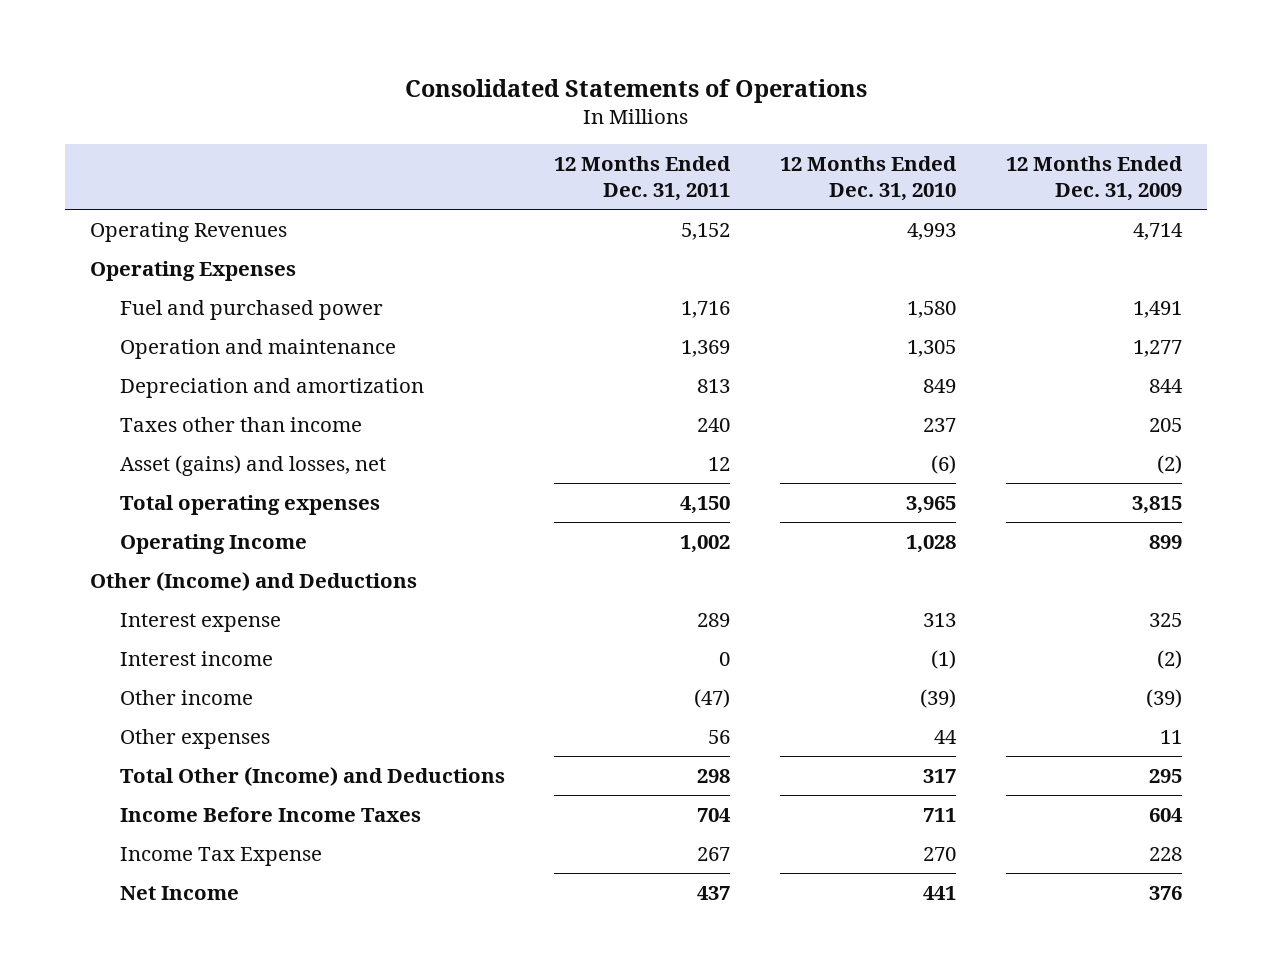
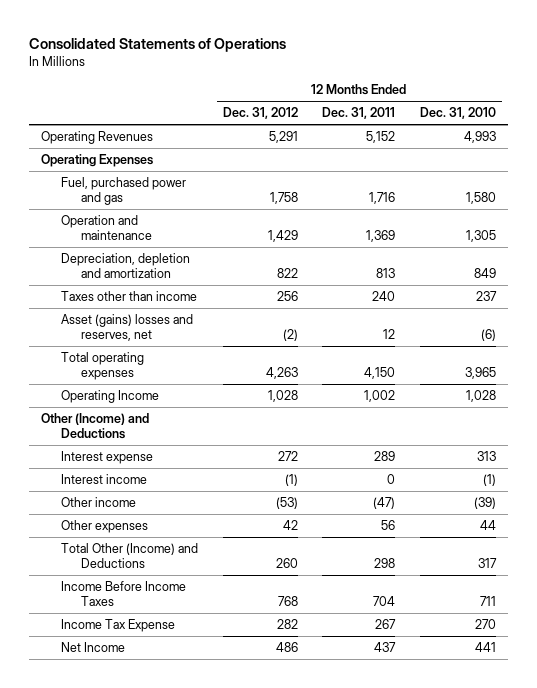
[1005,156,1183,201] 12 Months Ended Dec. 31, 2009 -> none
none -> [222,107,298,120] Dec. 31, 2012
[119,299,383,320] Fuel and purchased power -> [61,177,187,205] Fuel, purchased power and gas
[119,377,424,398] Depreciation and amortization -> [61,253,191,278] Depreciation, depletion and amortization
[119,454,386,476] Asset (gains) and losses, net -> [61,314,194,341] Asset (gains) losses and reserves, net

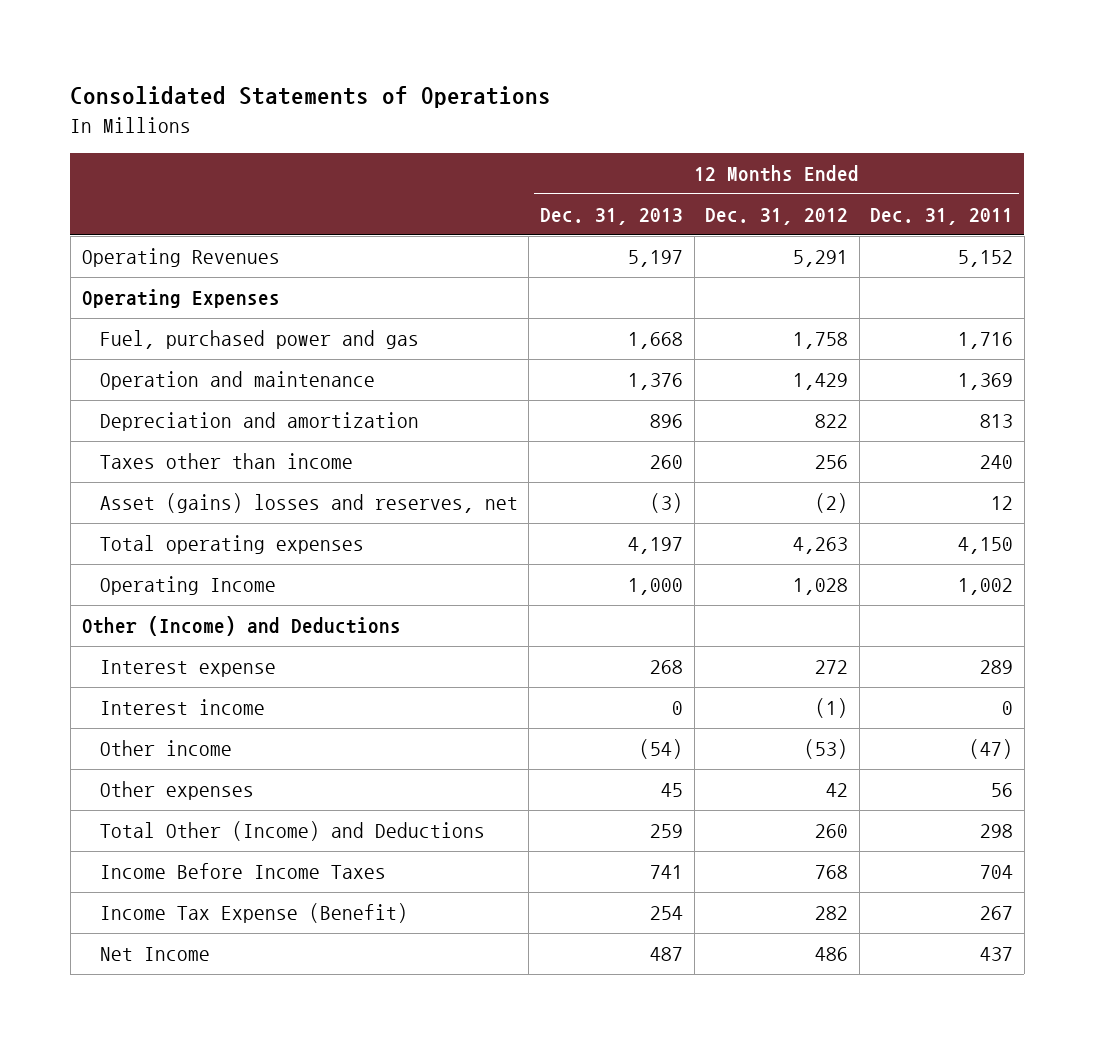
[419,107,496,120] Dec. 31, 2010 -> none
none -> [539,208,683,226] Dec. 31, 2013
[61,253,191,278] Depreciation, depletion and amortization -> [99,412,419,432] Depreciation and amortization
[61,619,176,633] Income Tax Expense -> [99,903,408,924] Income Tax Expense (Benefit)

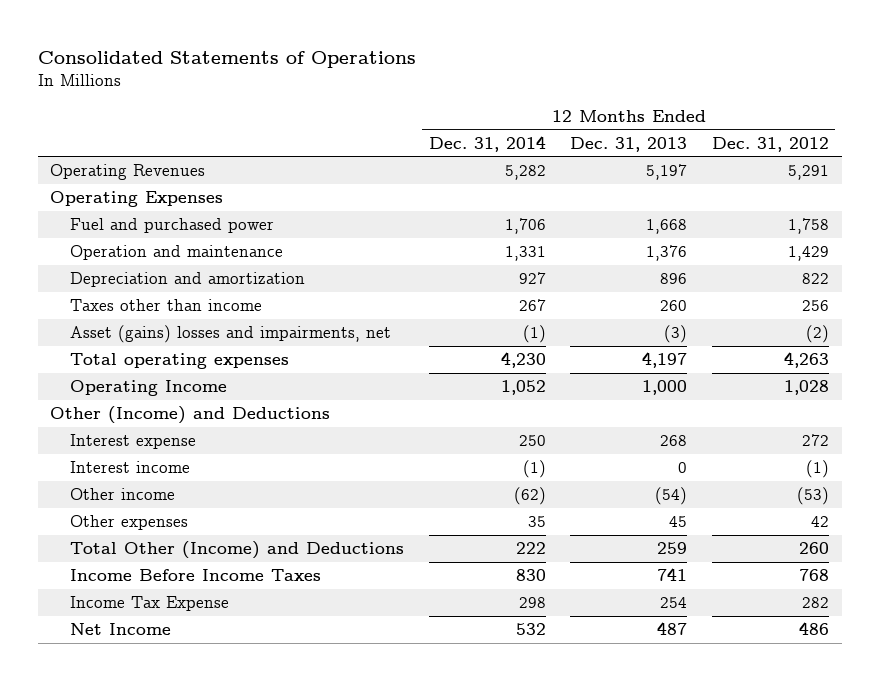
[870,208,1014,226] Dec. 31, 2011 -> none
none -> [428,135,546,152] Dec. 31, 2014
[99,330,419,350] Fuel, purchased power and gas -> [69,218,274,234] Fuel and purchased power
[99,493,518,514] Asset (gains) losses and reserves, net -> [69,325,391,344] Asset (gains) losses and impairments, net
[99,903,408,924] Income Tax Expense (Benefit) -> [69,596,229,612] Income Tax Expense

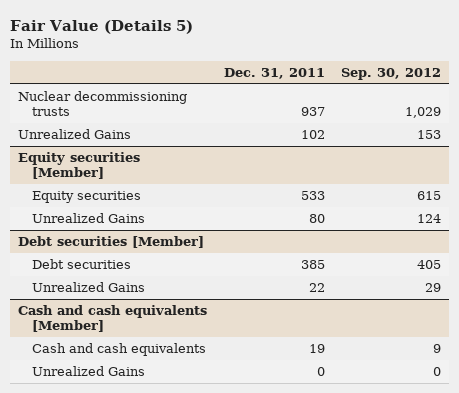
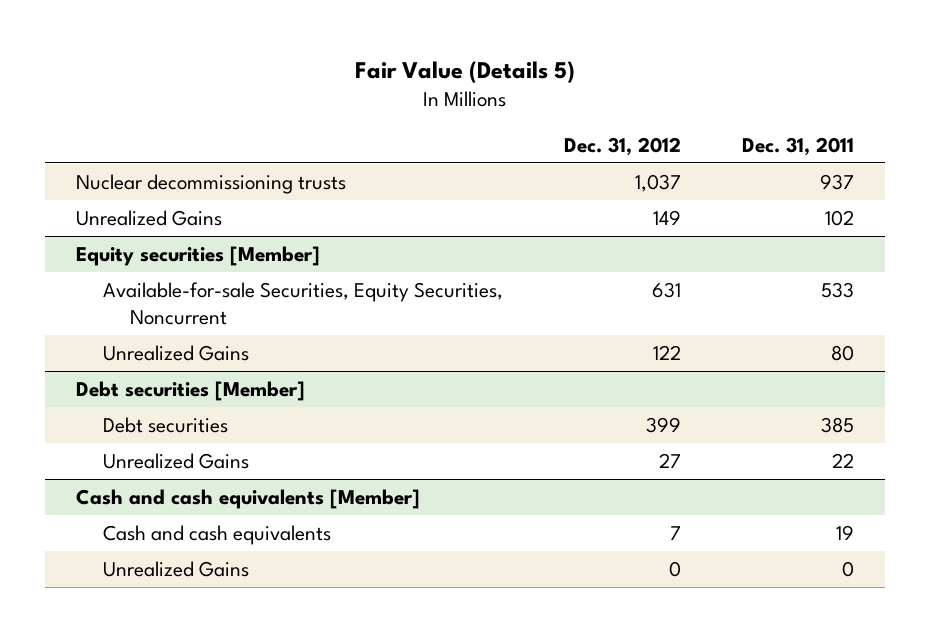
[340,68,441,81] Sep. 30, 2012 -> none
none -> [564,136,682,156] Dec. 31, 2012
[32,191,142,204] Equity securities -> [103,281,504,325] Available-for-sale Securities, Equity Securities, Noncurrent

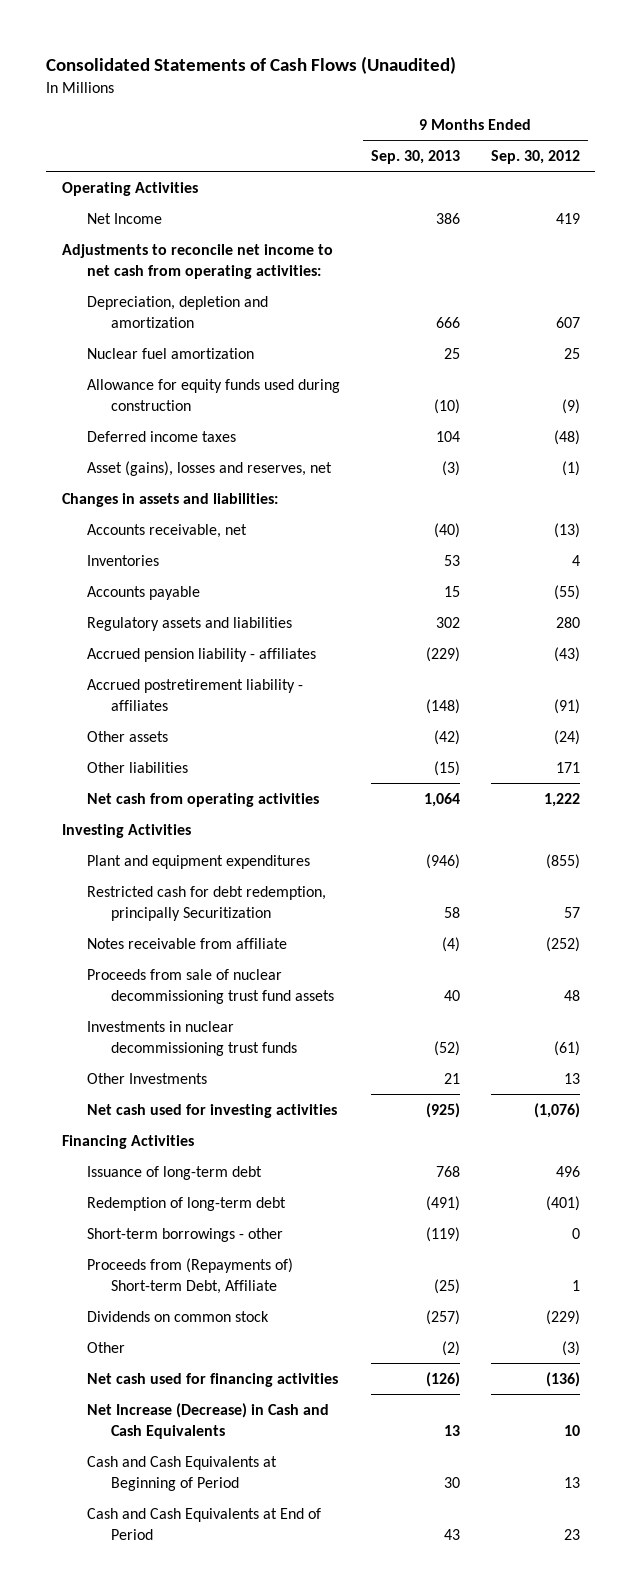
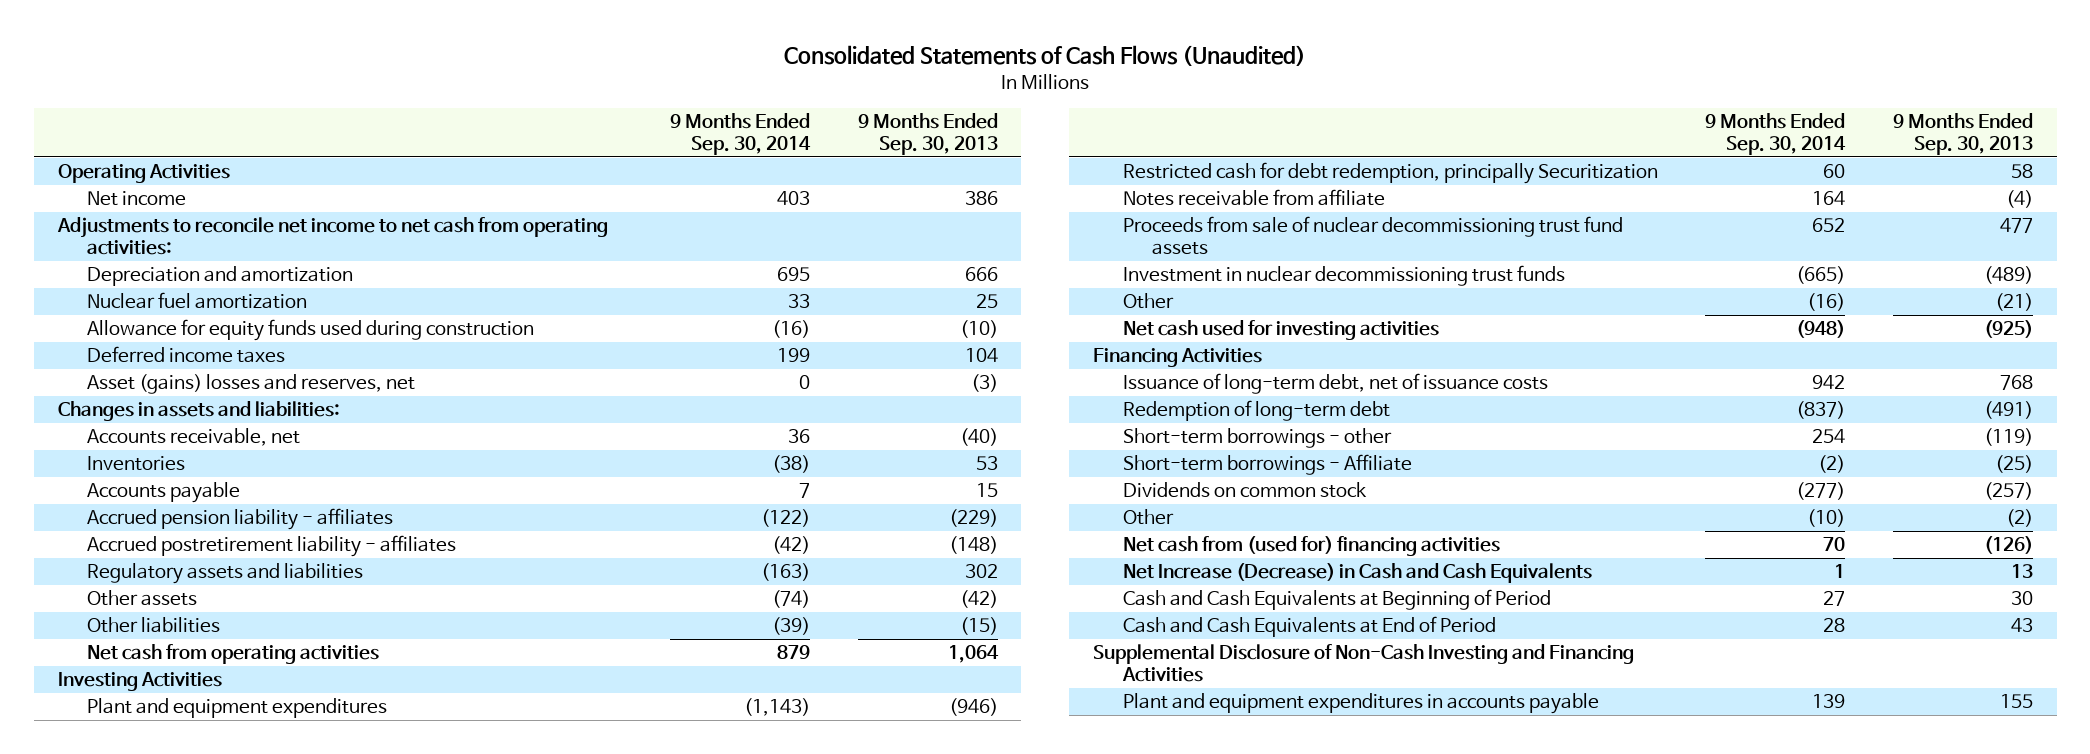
[490,150,580,165] Sep. 30, 2012 -> none
none -> [669,113,811,156] 9 Months Ended Sep. 30, 2014
[86,212,162,224] Net Income -> [87,191,187,207] Net income
[86,295,268,328] Depreciation, depletion and amortization -> [87,266,354,287] Depreciation and amortization
[86,460,332,476] Asset (gains), losses and reserves, net -> [87,374,416,395] Asset (gains) losses and reserves, net
[86,616,292,631] Regulatory assets and liabilities -> [87,563,364,585] Regulatory assets and liabilities
[443,989,460,1001] 40 -> [1999,218,2033,234] 477
[86,1020,298,1056] Investments in nuclear decommissioning trust funds -> [1122,265,1565,287] Investment in nuclear decommissioning trust funds
[433,1040,460,1056] (52) -> [1983,266,2033,285] (489)
[86,1072,207,1084] Other Investments -> [1122,293,1174,310] Other
[443,1072,460,1084] 21 -> [1994,293,2033,312] (21)
[86,1165,262,1180] Issuance of long-term debt -> [1122,373,1548,395] Issuance of long-term debt, net of issuance costs
[86,1257,293,1294] Proceeds from (Repayments of) Short-term Debt, Affiliate -> [1122,454,1412,476] Short-term borrowings - Affiliate
[86,1372,338,1387] Net cash used for financing activities -> [1122,536,1500,557] Net cash from (used for) financing activities
none -> [1092,644,1634,683] Supplemental Disclosure of Non-Cash Investing and Financing Activities
none -> [1122,693,1599,715] Plant and equipment expenditures in accounts payable

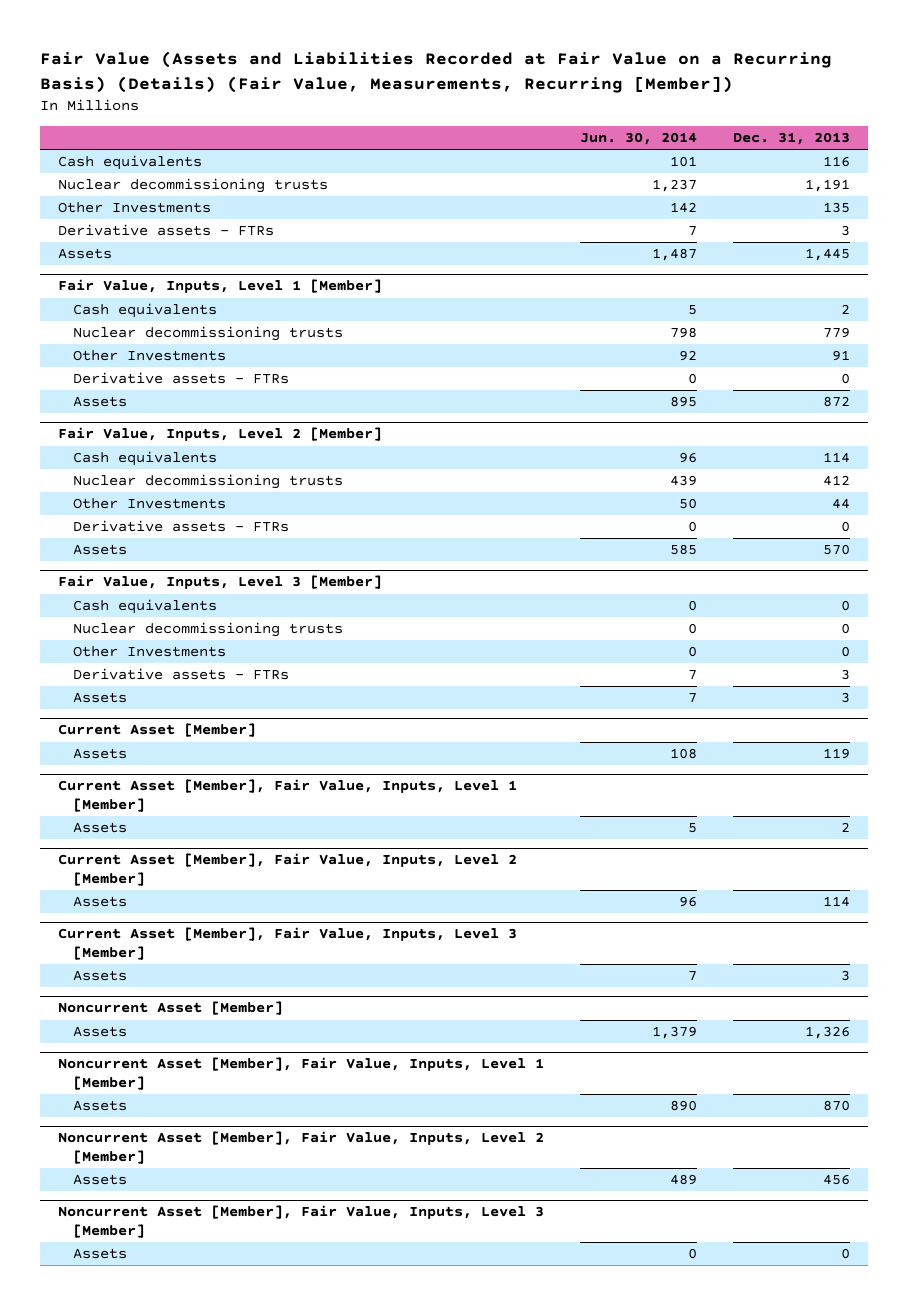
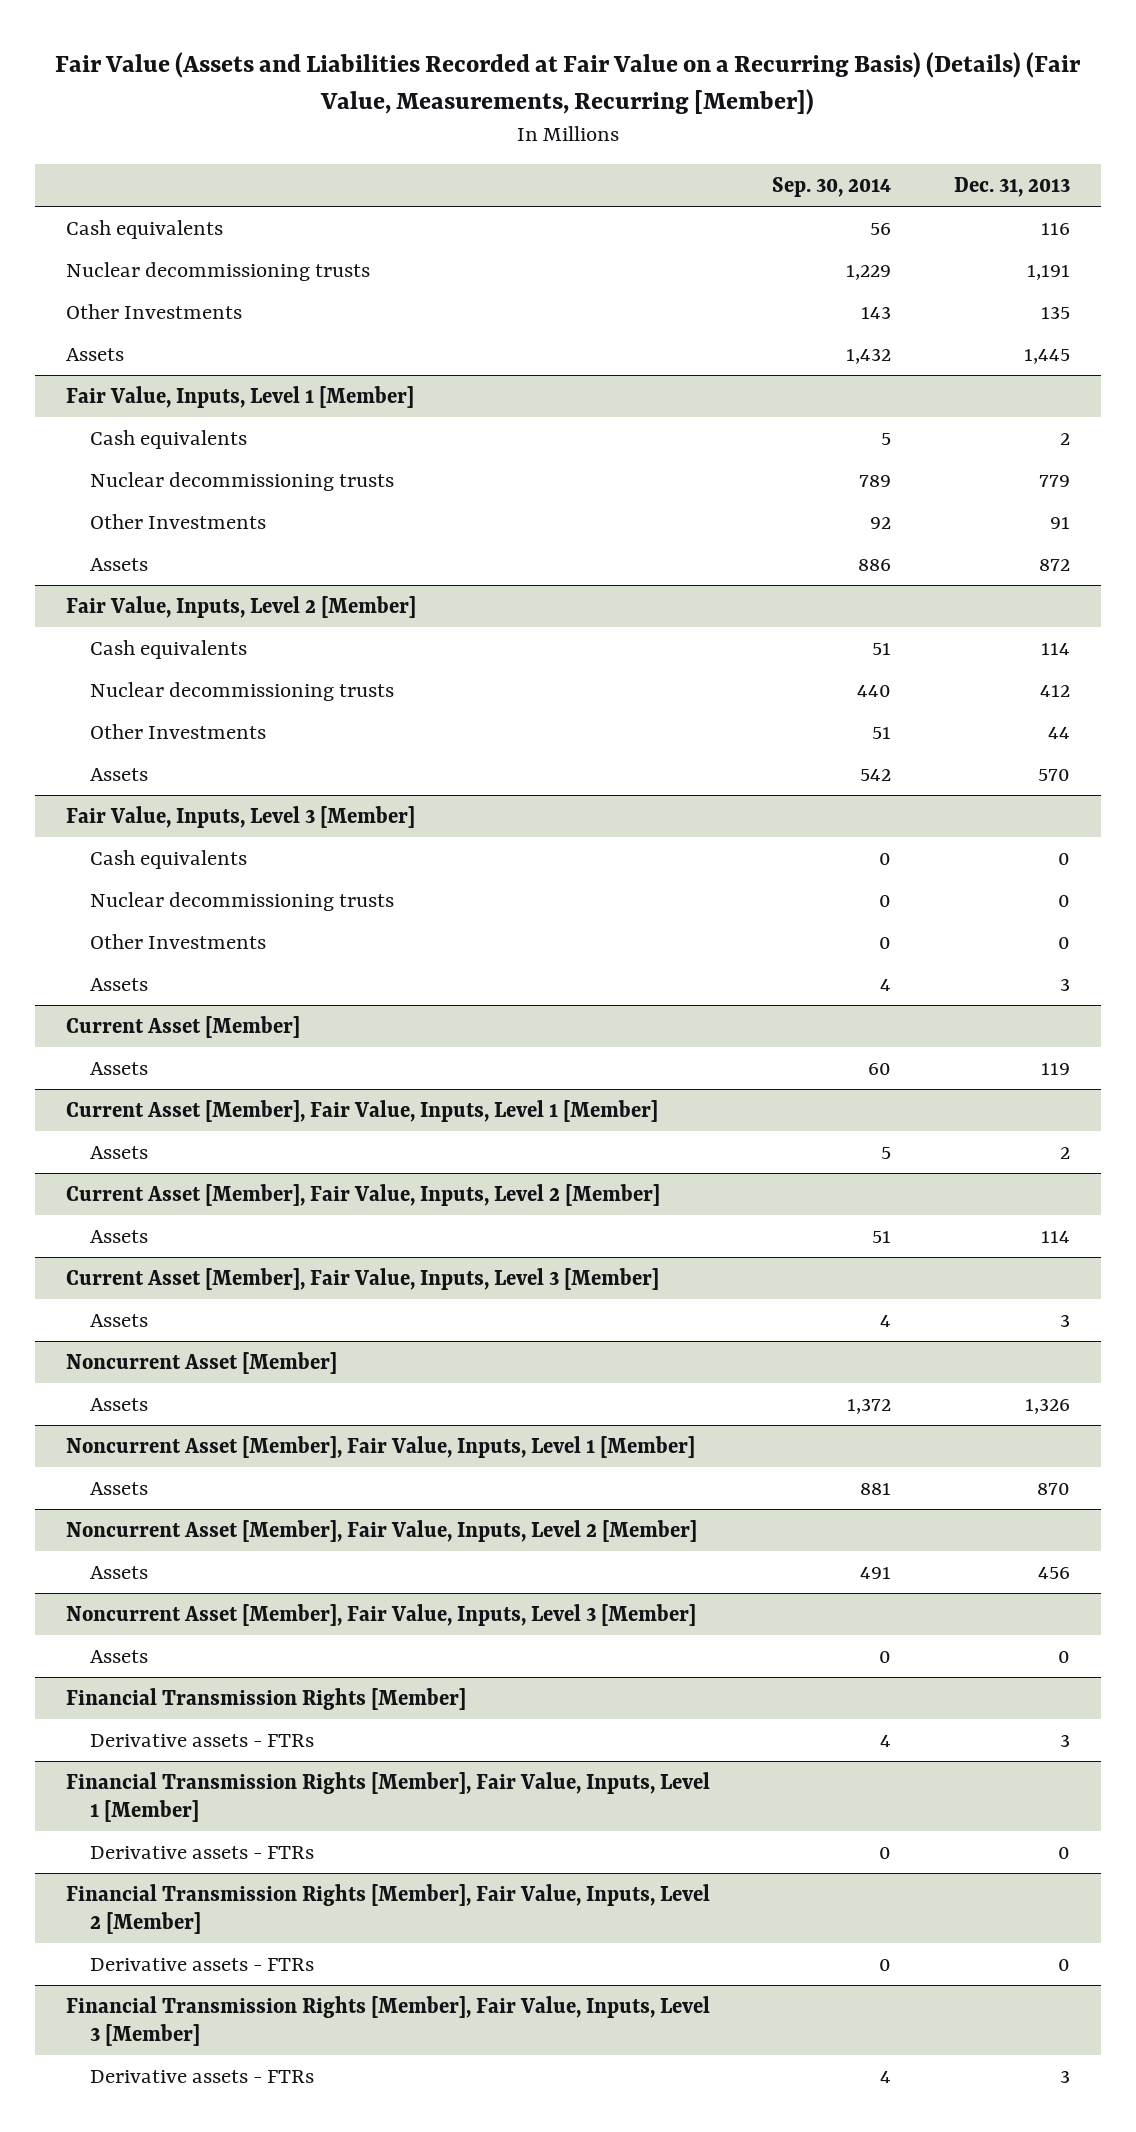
[579,132,697,146] Jun. 30, 2014 -> none
none -> [772,177,892,198] Sep. 30, 2014
[58,224,275,237] Derivative assets - FTRs -> none
[73,372,290,385] Derivative assets - FTRs -> none
[73,520,290,533] Derivative assets - FTRs -> none
[73,668,290,681] Derivative assets - FTRs -> none
none -> [65,1687,466,1710] Financial Transmission Rights [Member]
none -> [89,1733,314,1747] Derivative assets - FTRs
none -> [65,1771,710,1822] Financial Transmission Rights [Member], Fair Value, Inputs, Level 1 [Member]
none -> [89,1845,314,1859] Derivative assets - FTRs
none -> [65,1883,710,1934] Financial Transmission Rights [Member], Fair Value, Inputs, Level 2 [Member]
none -> [89,1957,314,1971] Derivative assets - FTRs
none -> [65,1995,710,2046] Financial Transmission Rights [Member], Fair Value, Inputs, Level 3 [Member]
none -> [89,2069,314,2083] Derivative assets - FTRs

